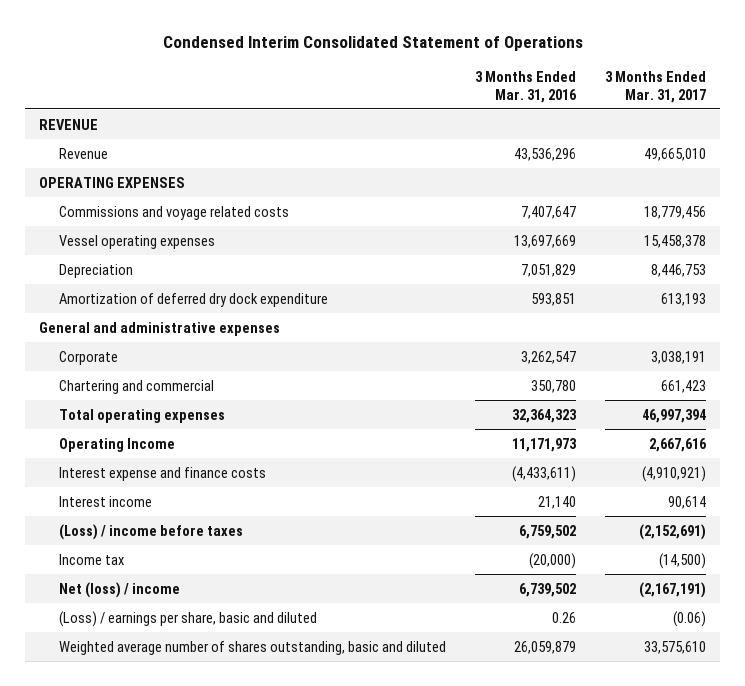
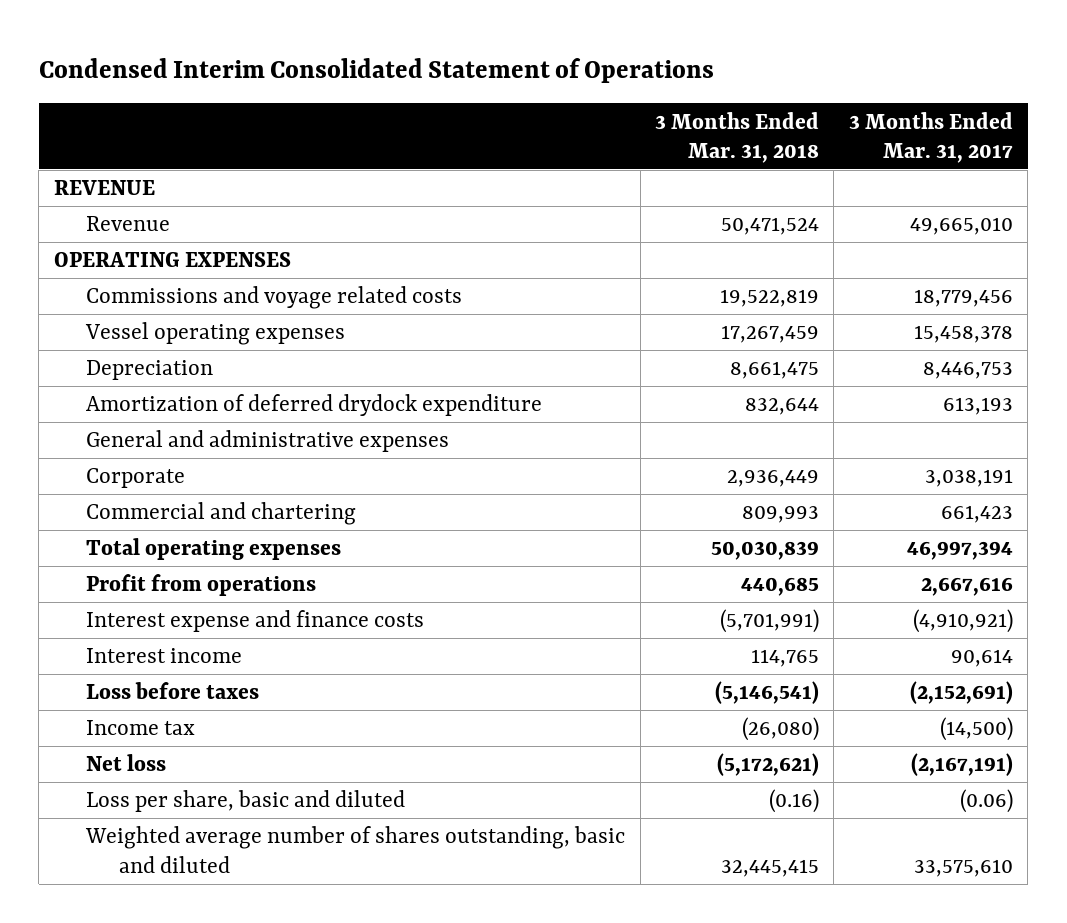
[475,70,578,103] 3 Months Ended Mar. 31, 2016 -> none
none -> [655,111,820,164] 3 Months Ended Mar. 31, 2018
[59,292,329,307] Amortization of deferred dry dock expenditure -> [86,394,543,417] Amortization of deferred drydock expenditure
[59,379,215,394] Chartering and commercial -> [86,502,357,526] Commercial and chartering
[59,437,176,452] Operating Income -> [86,574,317,597] Profit from operations
[59,523,244,540] (Loss) / income before taxes -> [86,682,260,700] Loss before taxes
[59,581,181,598] Net (loss) / income -> [86,754,167,772] Net loss
[59,610,318,627] (Loss) / earnings per share, basic and diluted -> [86,790,406,813] Loss per share, basic and diluted

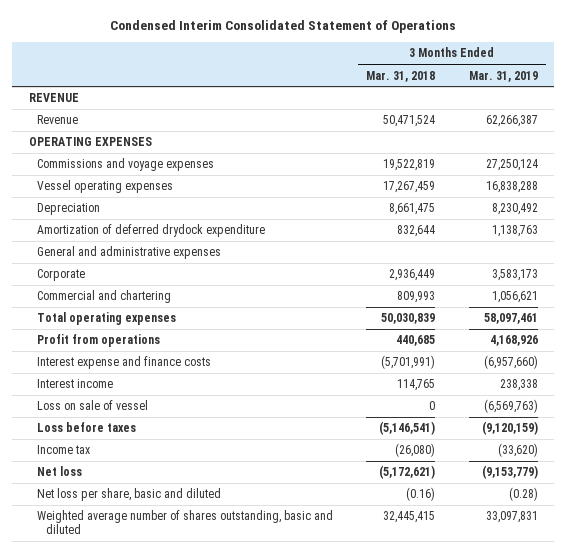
[848,111,1013,164] 3 Months Ended Mar. 31, 2017 -> none
none -> [468,70,538,82] Mar. 31, 2019
[86,286,463,310] Commissions and voyage related costs -> [37,158,215,172] Commissions and voyage expenses
none -> [37,400,149,411] Loss on sale of vessel
[86,790,406,813] Loss per share, basic and diluted -> [37,488,222,502] Net loss per share, basic and diluted

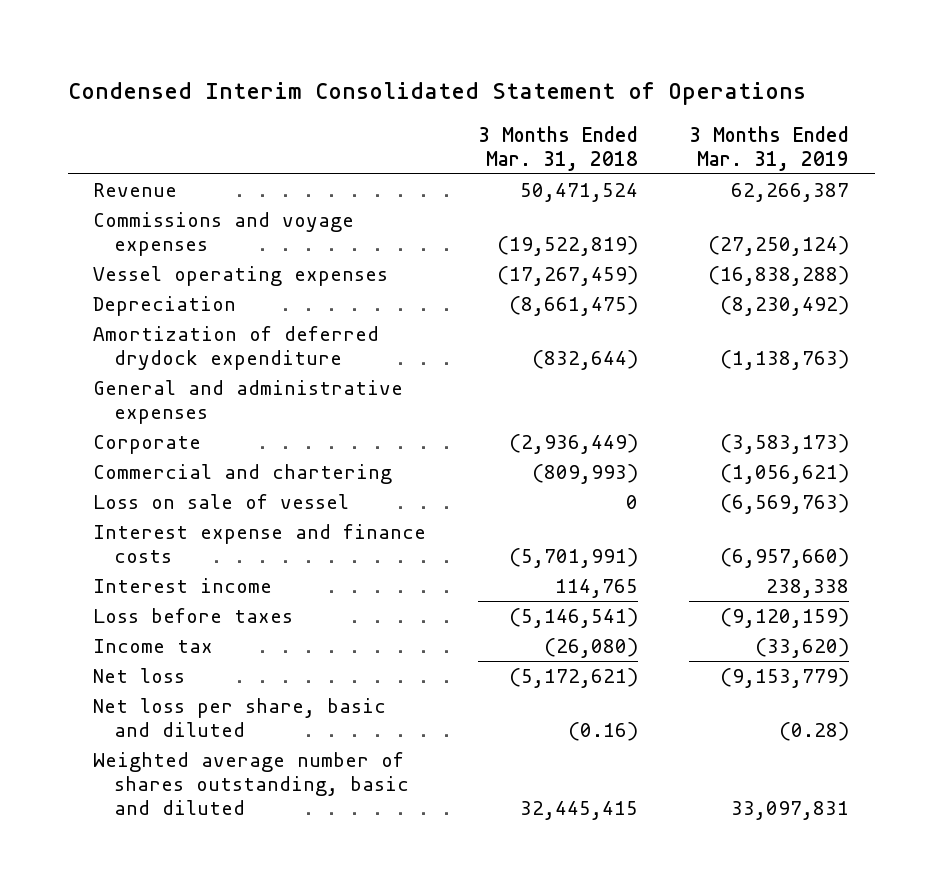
[28,93,79,103] REVENUE -> none
[28,137,152,147] OPERATING EXPENSES -> none
[383,159,436,172] 19,522,819 -> [496,236,638,257] (19,522,819)
[485,159,538,172] 27,250,124 -> [708,236,850,257] (27,250,124)
[383,181,436,194] 17,267,459 -> [496,266,638,287] (17,267,459)
[485,181,538,194] 16,838,288 -> [708,266,850,287] (16,838,288)
[389,203,436,216] 8,661,475 -> [508,296,638,317] (8,661,475)
[491,203,538,216] 8,230,492 -> [720,296,850,317] (8,230,492)
[397,225,436,238] 832,644 -> [531,350,638,371] (832,644)
[491,225,538,238] 1,138,763 -> [720,350,850,371] (1,138,763)
[37,312,177,326] Total operating expenses -> none
[37,334,161,348] Profit from operations -> none
[389,269,436,282] 2,936,449 -> [508,434,638,455] (2,936,449)
[491,269,538,282] 3,583,173 -> [720,434,850,455] (3,583,173)
[397,291,436,304] 809,993 -> [531,464,638,485] (809,993)
[491,291,538,304] 1,056,621 -> [720,464,850,485] (1,056,621)
[37,400,149,411] Loss on sale of vessel -> [93,494,350,510] Loss on sale of vessel

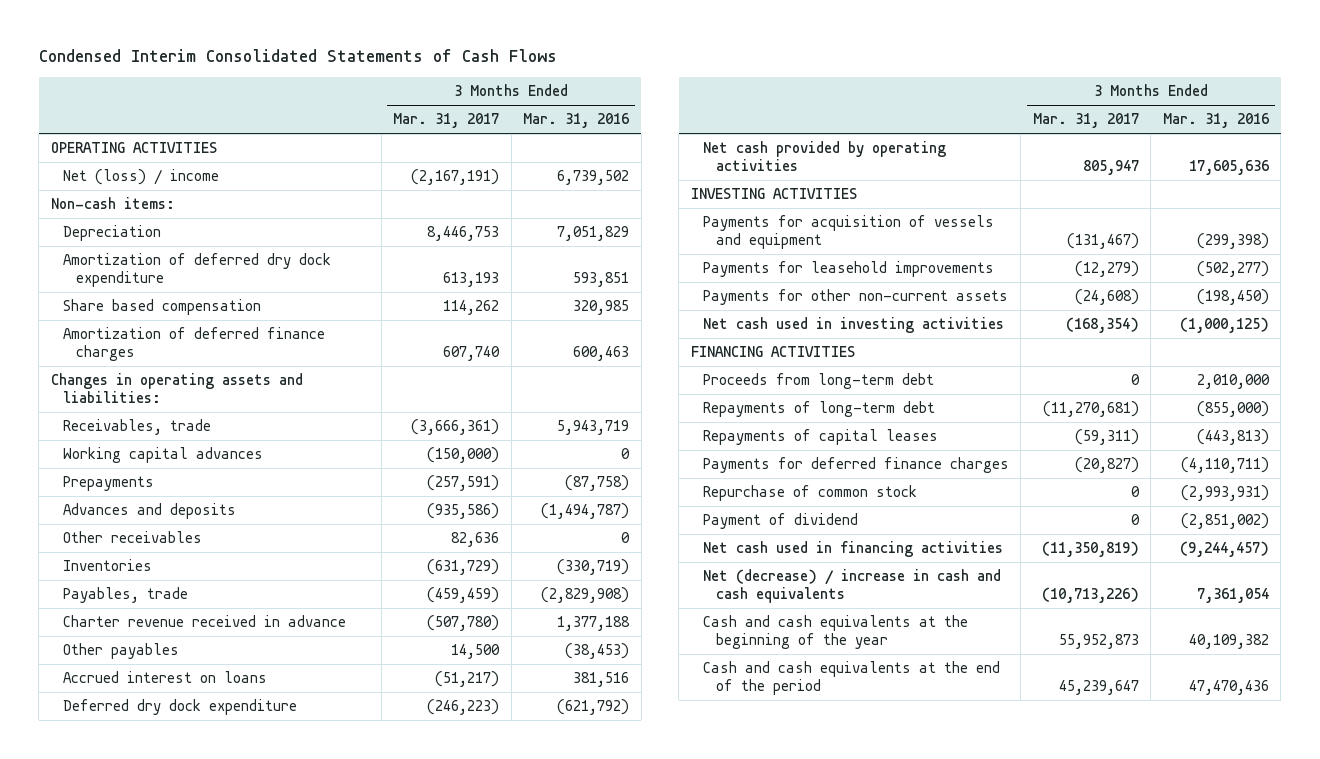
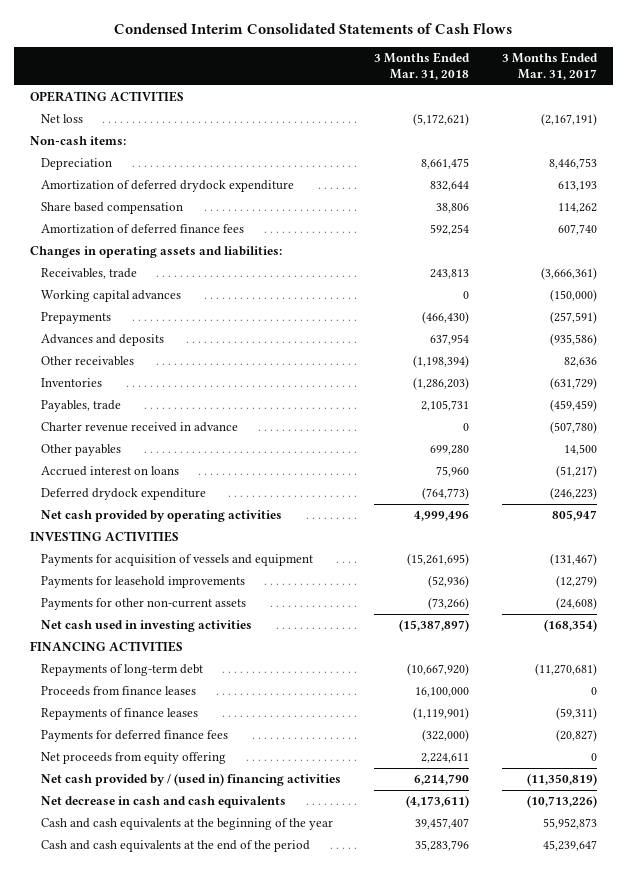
[523,113,630,129] Mar. 31, 2016 -> none
none -> [373,52,470,80] 3 Months Ended Mar. 31, 2018
[63,169,220,186] Net (loss) / income -> [40,114,83,124] Net loss
[63,253,332,288] Amortization of deferred dry dock expenditure -> [40,180,294,193] Amortization of deferred drydock expenditure
[63,327,326,362] Amortization of deferred finance charges -> [40,224,244,235] Amortization of deferred finance fees
[63,699,298,716] Deferred dry dock expenditure -> [40,488,206,501] Deferred drydock expenditure
[703,373,935,390] Proceeds from long-term debt -> none
[703,485,918,502] Repurchase of common stock -> none
[703,513,859,530] Payment of dividend -> none
none -> [40,686,196,697] Proceeds from finance leases
[703,429,939,446] Repayments of capital leases -> [40,708,198,721] Repayments of finance leases
[703,457,1010,474] Payments for deferred finance charges -> [40,730,228,743] Payments for deferred finance fees
none -> [40,752,226,765] Net proceeds from equity offering
[703,541,1004,558] Net cash used in financing activities -> [40,773,341,787] Net cash provided by / (used in) financing activities
[703,569,1002,604] Net (decrease) / increase in cash and cash equivalents -> [40,796,286,809] Net decrease in cash and cash equivalents

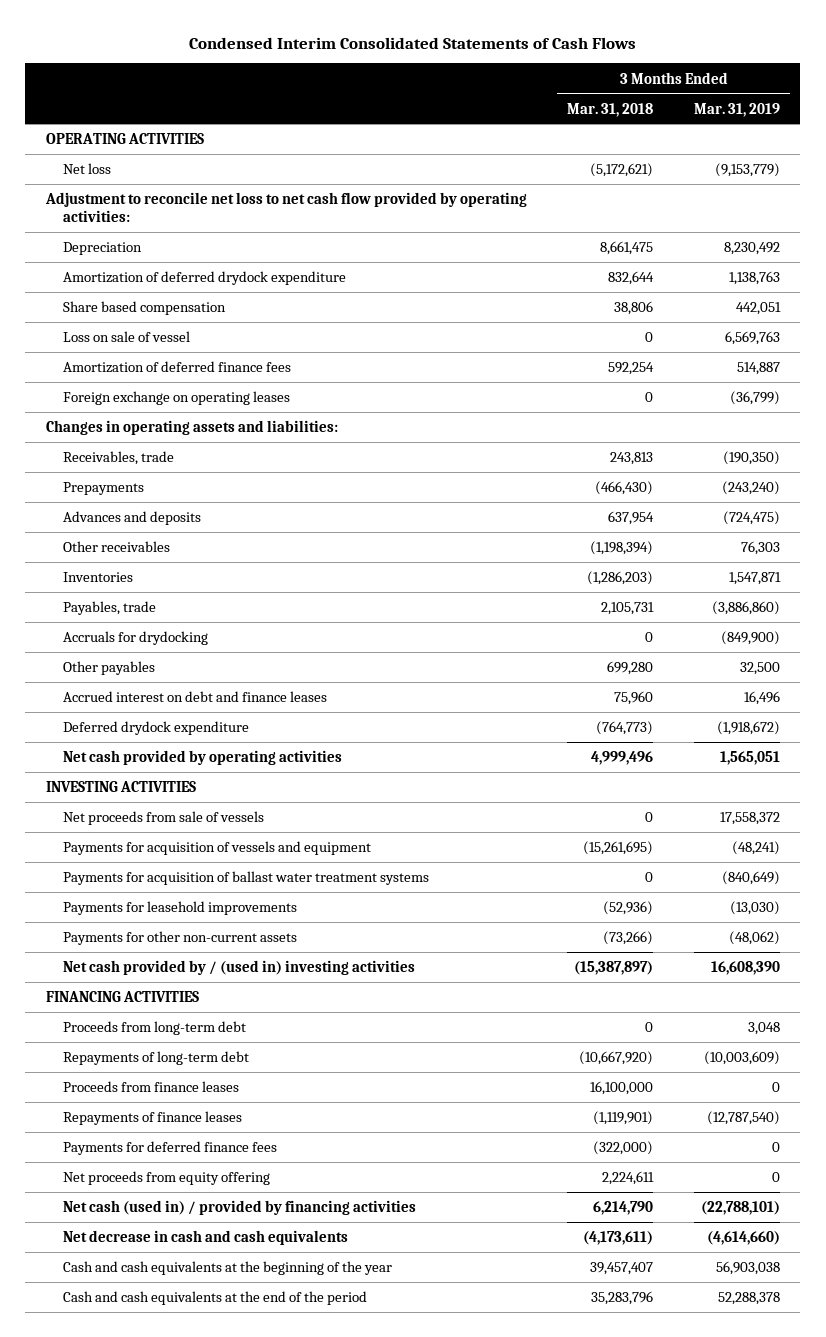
[501,52,598,80] 3 Months Ended Mar. 31, 2017 -> none
none -> [694,102,781,117] Mar. 31, 2019
[30,136,127,146] Non-cash items: -> none
none -> [44,192,527,223] Adjustment to reconcile net loss to net cash flow provided by operating activities:
none -> [62,331,190,343] Loss on sale of vessel
none -> [62,391,290,406] Foreign exchange on operating leases
[40,290,181,303] Working capital advances -> none
[40,422,238,433] Charter revenue received in advance -> none
none -> [62,631,208,646] Accruals for drydocking
[40,466,179,477] Accrued interest on loans -> [62,691,327,703] Accrued interest on debt and finance leases
none -> [62,811,264,826] Net proceeds from sale of vessels
none -> [62,871,429,886] Payments for acquisition of ballast water treatment systems
[40,620,252,633] Net cash used in investing activities -> [62,960,415,976] Net cash provided by / (used in) investing activities
none -> [62,1021,246,1036] Proceeds from long-term debt
[40,773,341,787] Net cash provided by / (used in) financing activities -> [62,1200,416,1216] Net cash (used in) / provided by financing activities

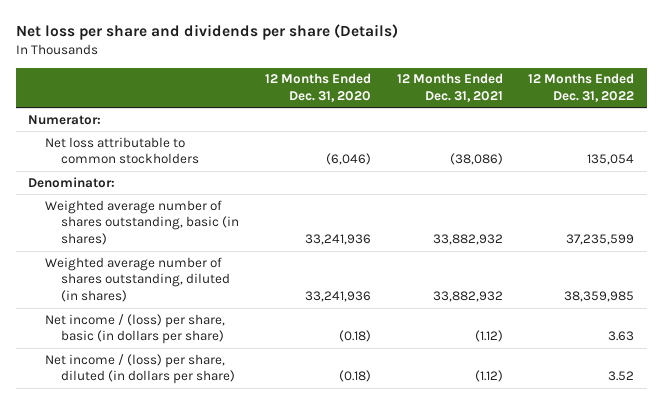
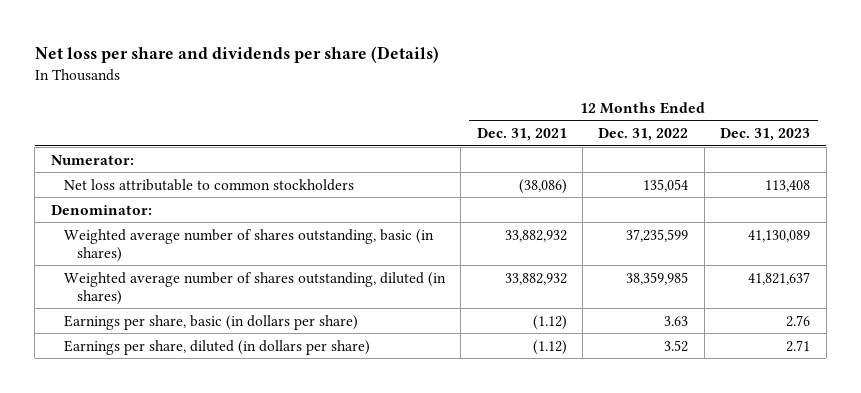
[265,73,372,103] 12 Months Ended Dec. 31, 2020 -> none
none -> [720,127,811,141] Dec. 31, 2023
[44,313,225,345] Net income / (loss) per share, basic (in dollars per share) -> [64,314,359,330] Earnings per share, basic (in dollars per share)
[44,353,236,385] Net income / (loss) per share, diluted (in dollars per share) -> [64,339,371,355] Earnings per share, diluted (in dollars per share)

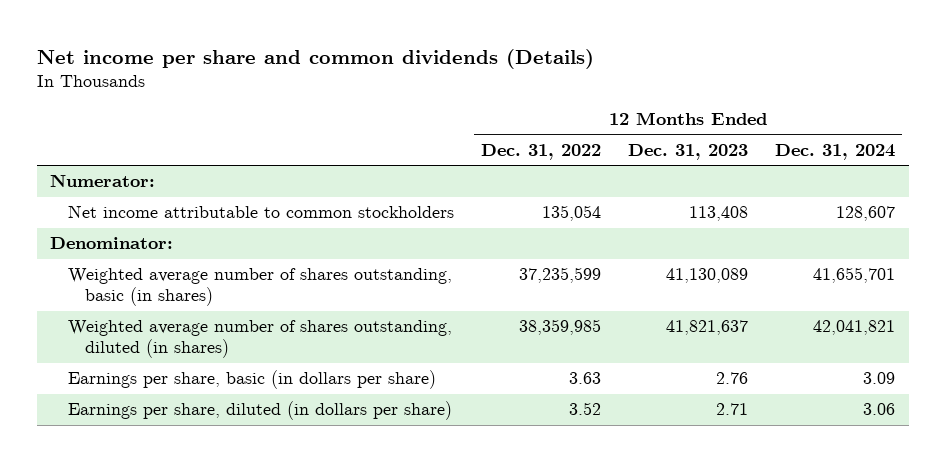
[34,45,439,63] Net loss per share and dividends per share (Details) -> [36,48,594,69] Net income per share and common dividends (Details)
[476,127,567,141] Dec. 31, 2021 -> none
none -> [774,144,895,161] Dec. 31, 2024
[64,178,355,191] Net loss attributable to common stockholders -> [67,205,454,219] Net income attributable to common stockholders

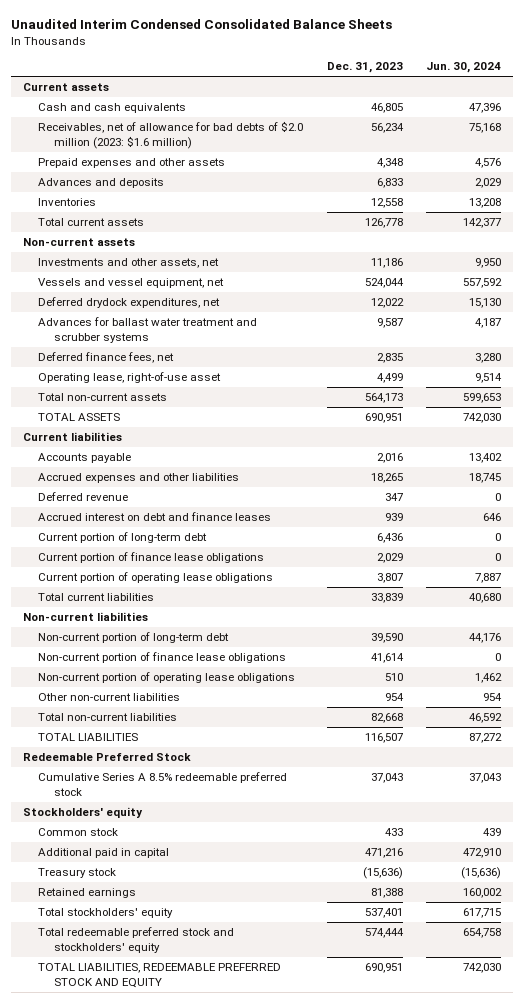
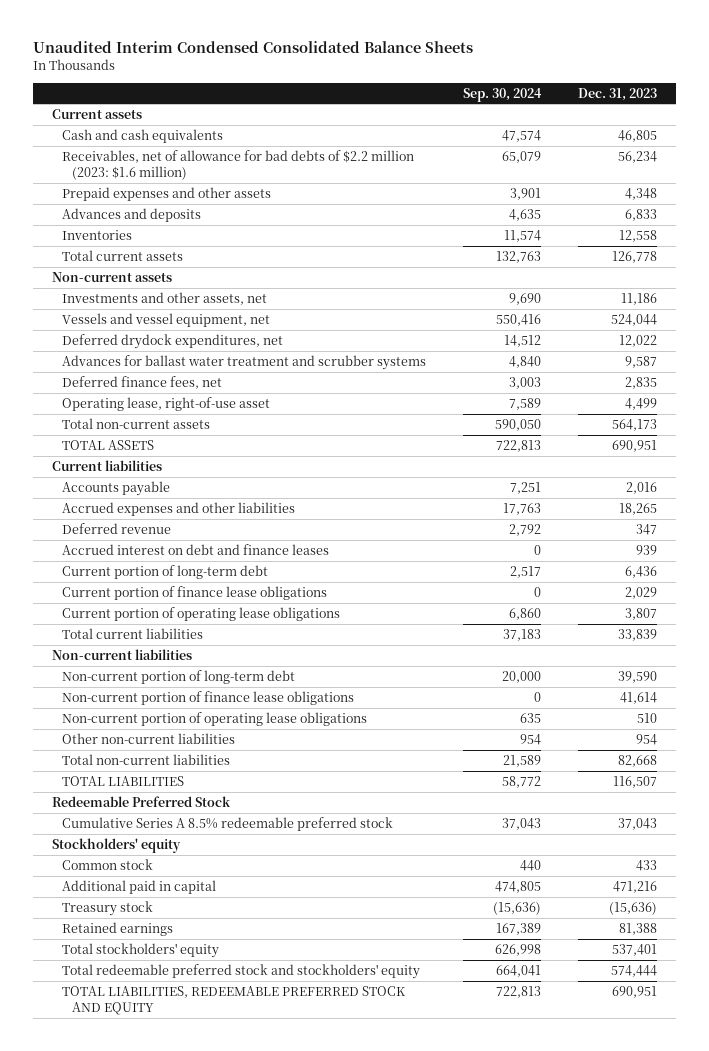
[426,62,502,74] Jun. 30, 2024 -> none
none -> [462,87,542,102] Sep. 30, 2024
[38,121,304,149] Receivables, net of allowance for bad debts of $2.0 million (2023: $1.6 million) -> [61,149,414,181] Receivables, net of allowance for bad debts of $2.2 million (2023: $1.6 million)

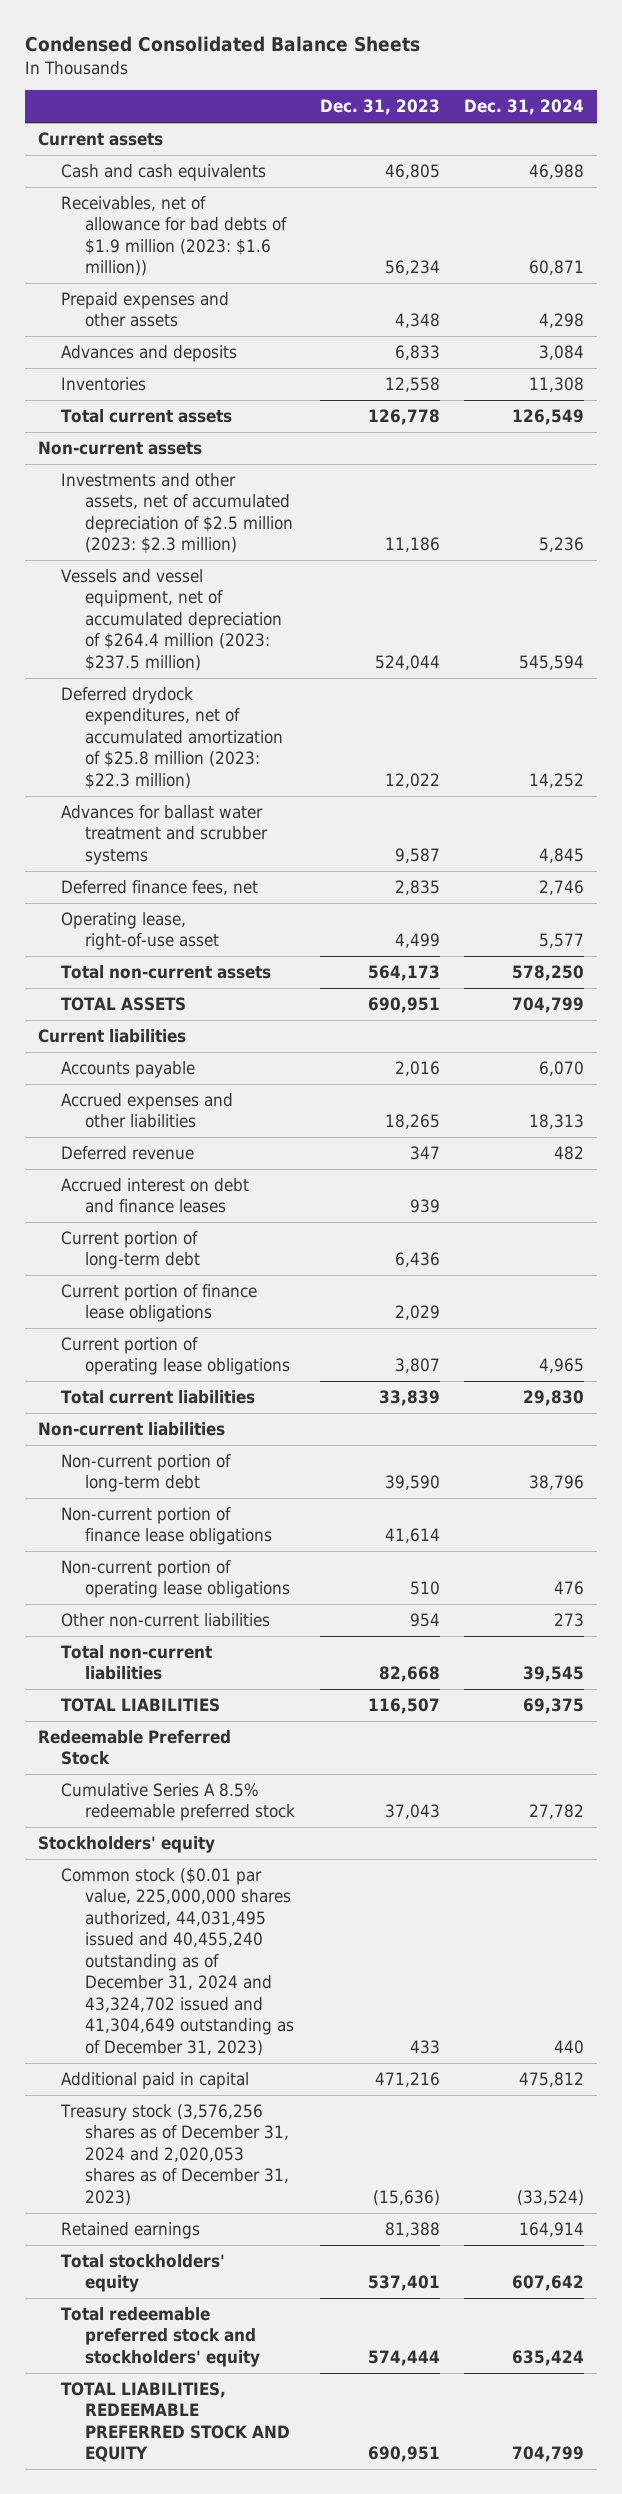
[33,40,474,53] Unaudited Interim Condensed Consolidated Balance Sheets -> [25,36,421,53] Condensed Consolidated Balance Sheets
[462,87,542,102] Sep. 30, 2024 -> none
none -> [464,99,585,116] Dec. 31, 2024
[61,149,414,181] Receivables, net of allowance for bad debts of $2.2 million (2023: $1.6 million) -> [61,195,288,277] Receivables, net of allowance for bad debts of $1.9 million (2023: $1.6 million))
[61,291,267,305] Investments and other assets, net -> [61,472,294,554] Investments and other assets, net of accumulated depreciation of $2.5 million (2023: $2.3 million)
[61,312,270,327] Vessels and vessel equipment, net -> [61,568,283,671] Vessels and vessel equipment, net of accumulated depreciation of $264.4 million (2023: $237.5 million)
[61,333,283,349] Deferred drydock expenditures, net -> [61,686,284,789] Deferred drydock expenditures, net of accumulated amortization of $25.8 million (2023: $22.3 million)
[61,858,153,870] Common stock -> [61,1867,295,2056] Common stock ($0.01 par value, 225,000,000 shares authorized, 44,031,495 issued and 40,455,240 outstanding as of December 31, 2024 and 43,324,702 issued and 41,304,649 outstanding as of December 31, 2023)
[61,900,153,916] Treasury stock -> [60,2103,290,2206] Treasury stock (3,576,256 shares as of December 31, 2024 and 2,020,053 shares as of December 31, 2023)

